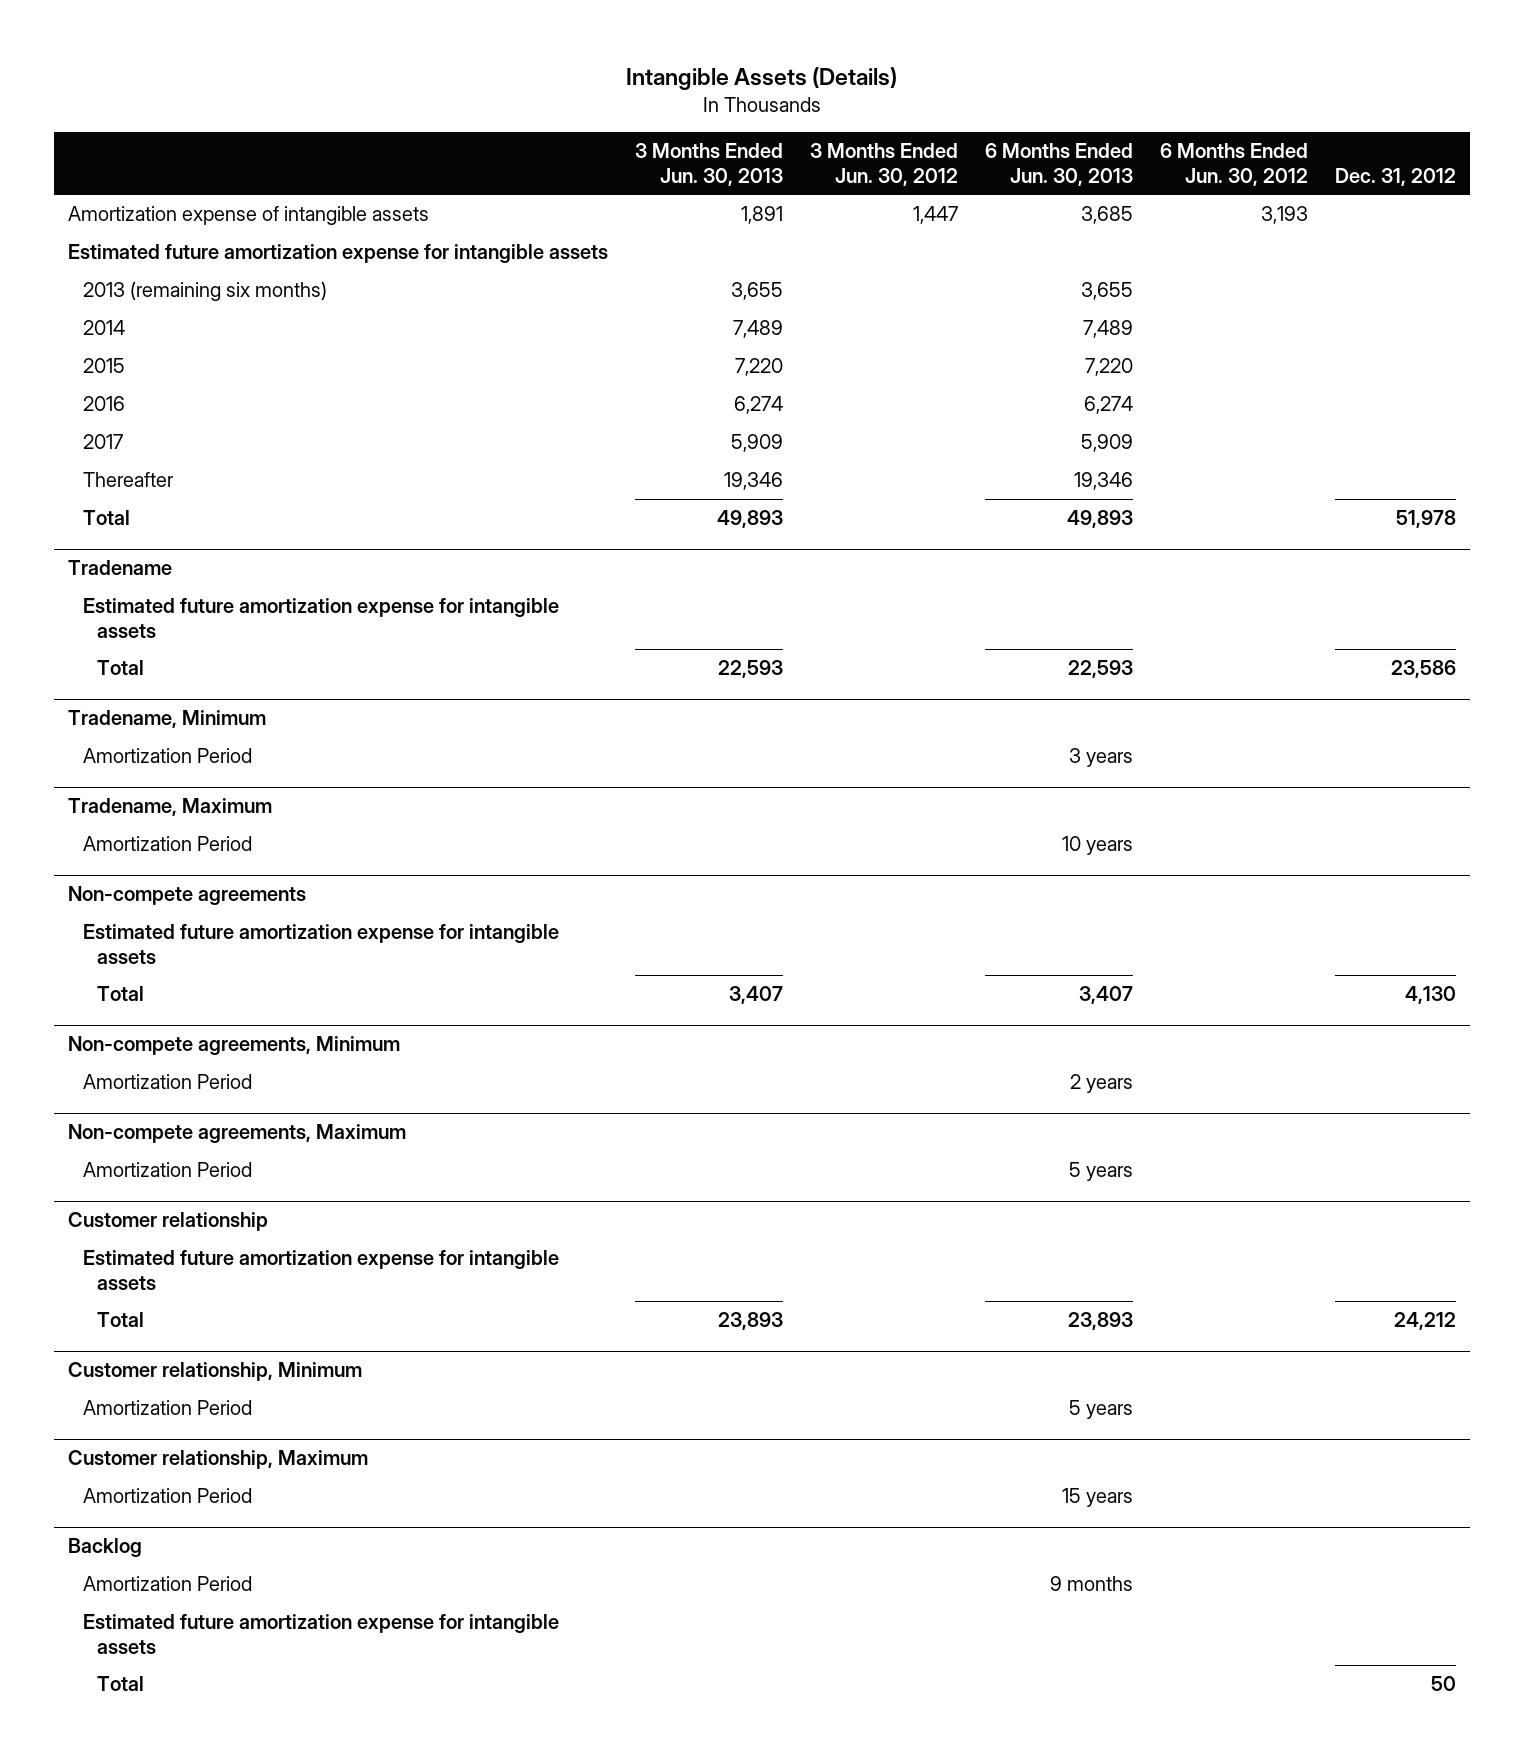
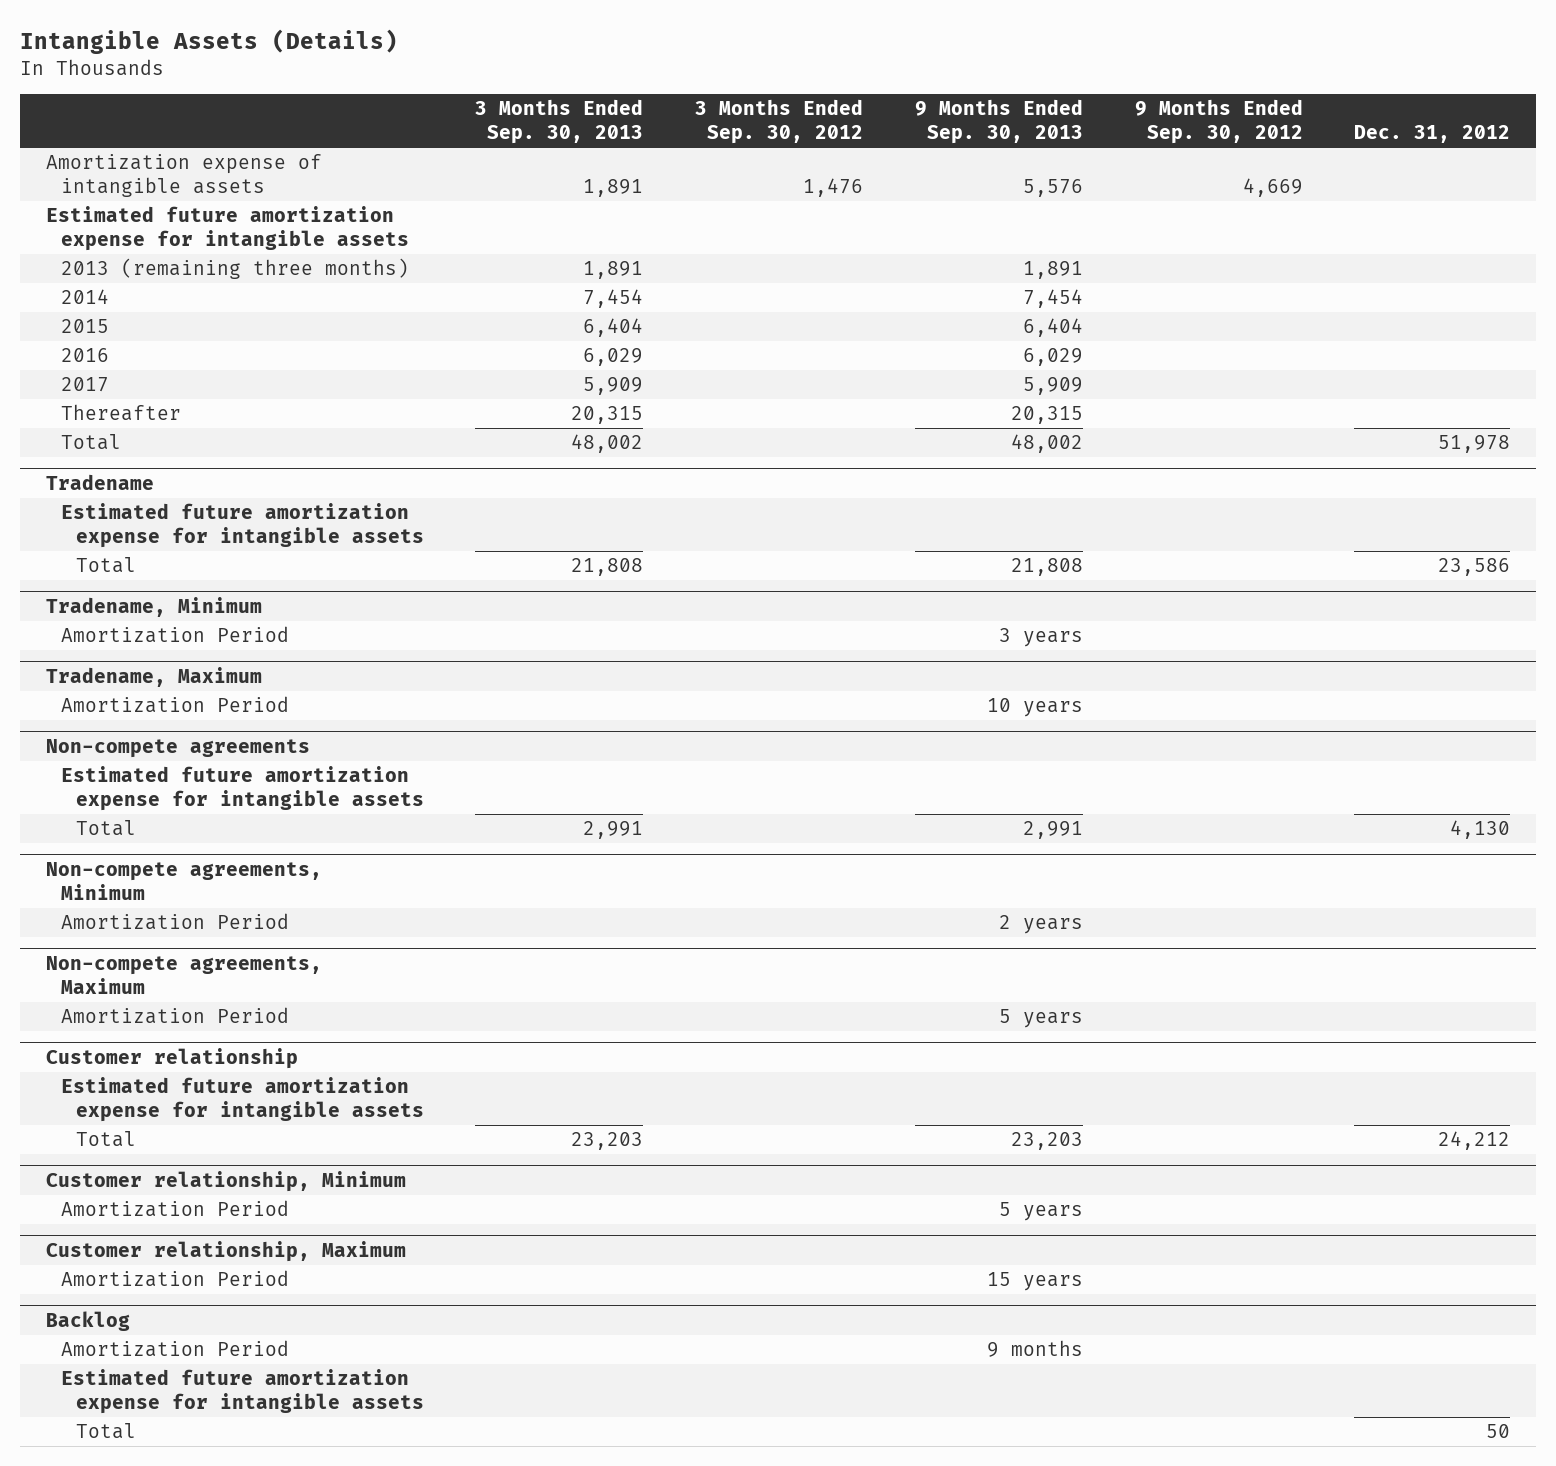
[634,143,783,186] 3 Months Ended Jun. 30, 2013 -> none
[809,143,958,186] 3 Months Ended Jun. 30, 2012 -> none
[985,143,1134,186] 6 Months Ended Jun. 30, 2013 -> none
[1160,143,1309,186] 6 Months Ended Jun. 30, 2012 -> none
none -> [475,99,644,145] 3 Months Ended Sep. 30, 2013
none -> [695,99,864,145] 3 Months Ended Sep. 30, 2012
none -> [914,99,1083,145] 9 Months Ended Sep. 30, 2013
none -> [1134,99,1303,145] 9 Months Ended Sep. 30, 2012
[82,281,327,302] 2013 (remaining six months) -> [60,258,409,280] 2013 (remaining three months)

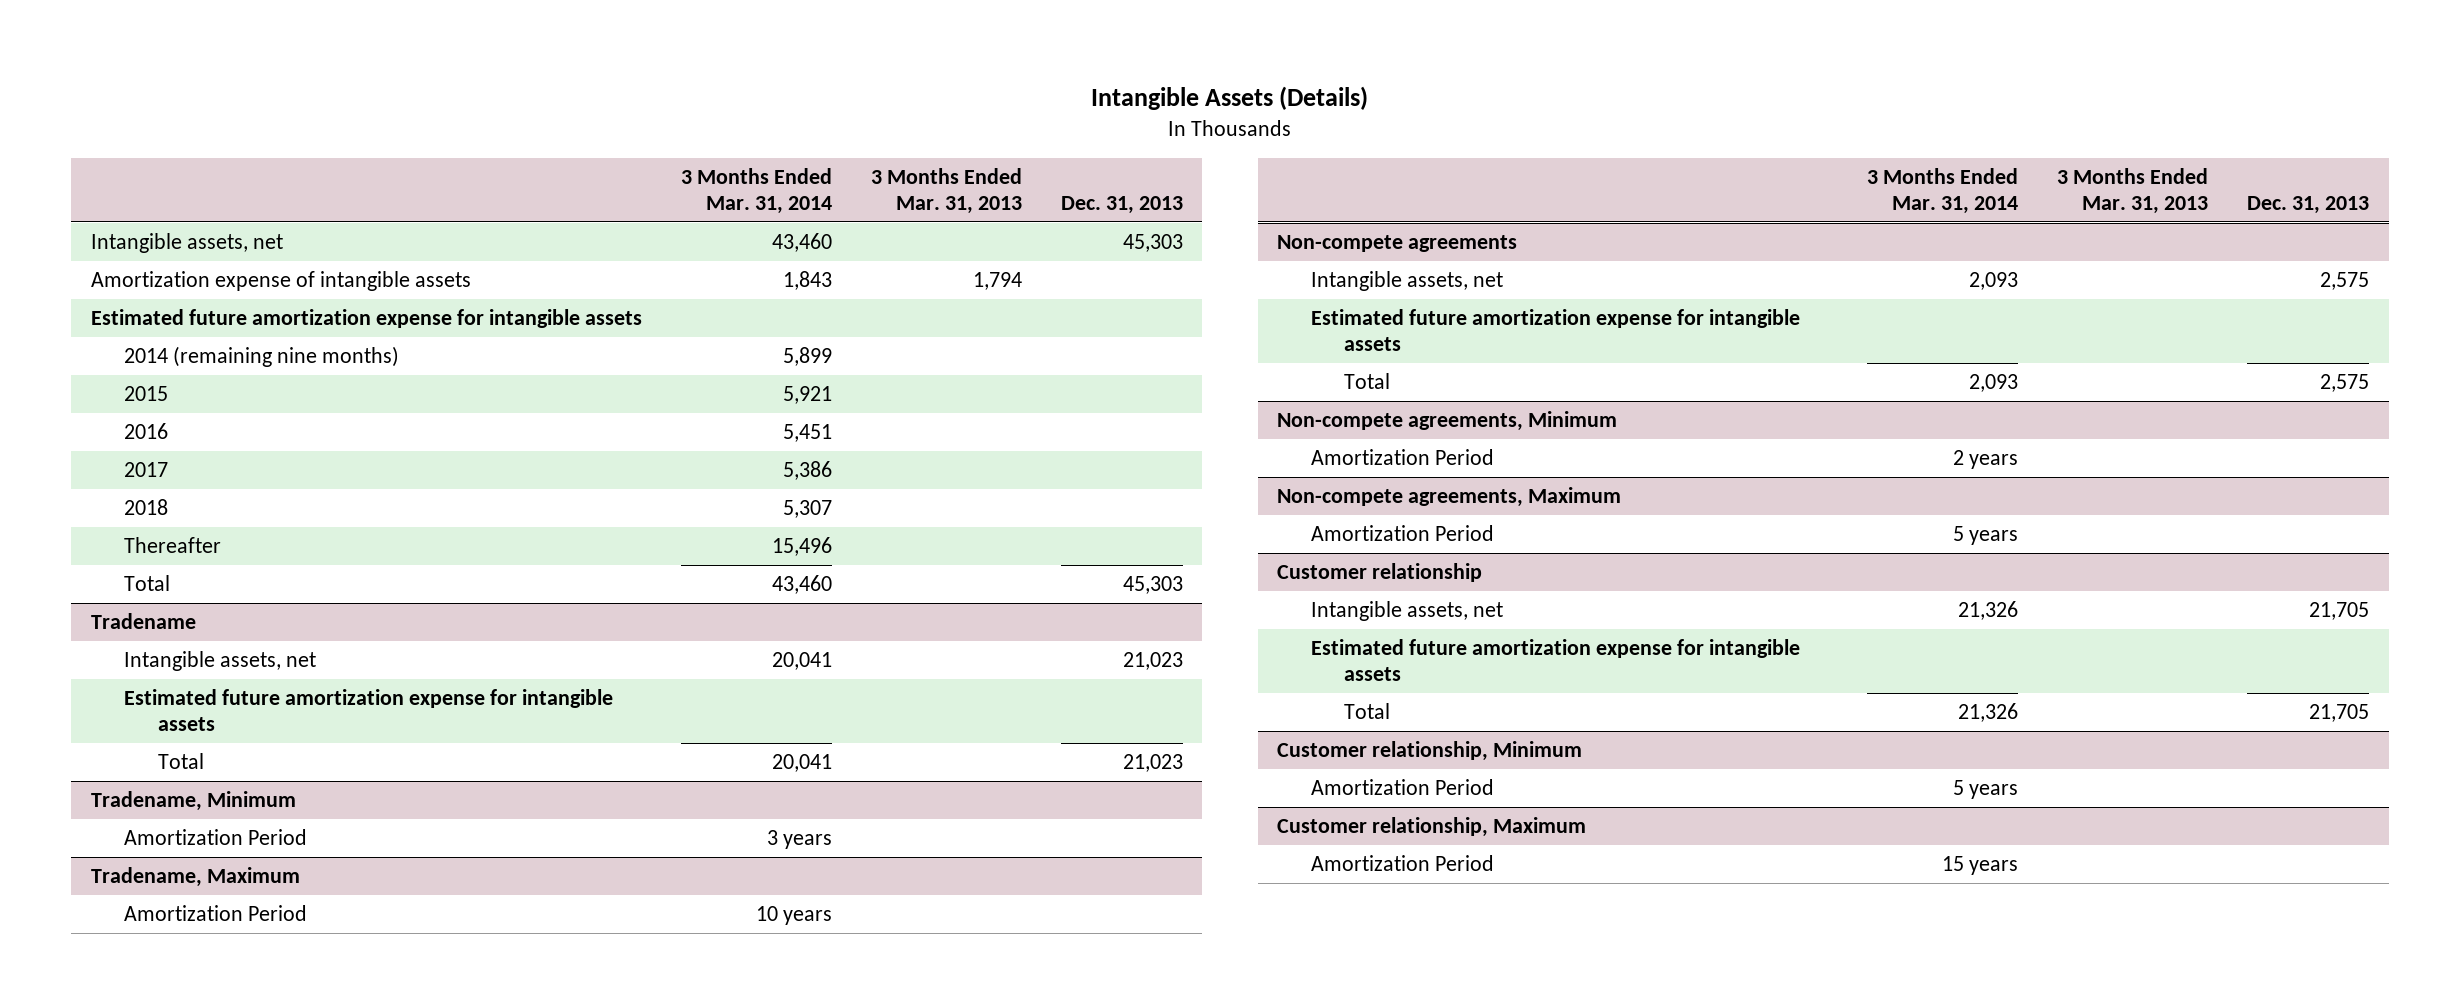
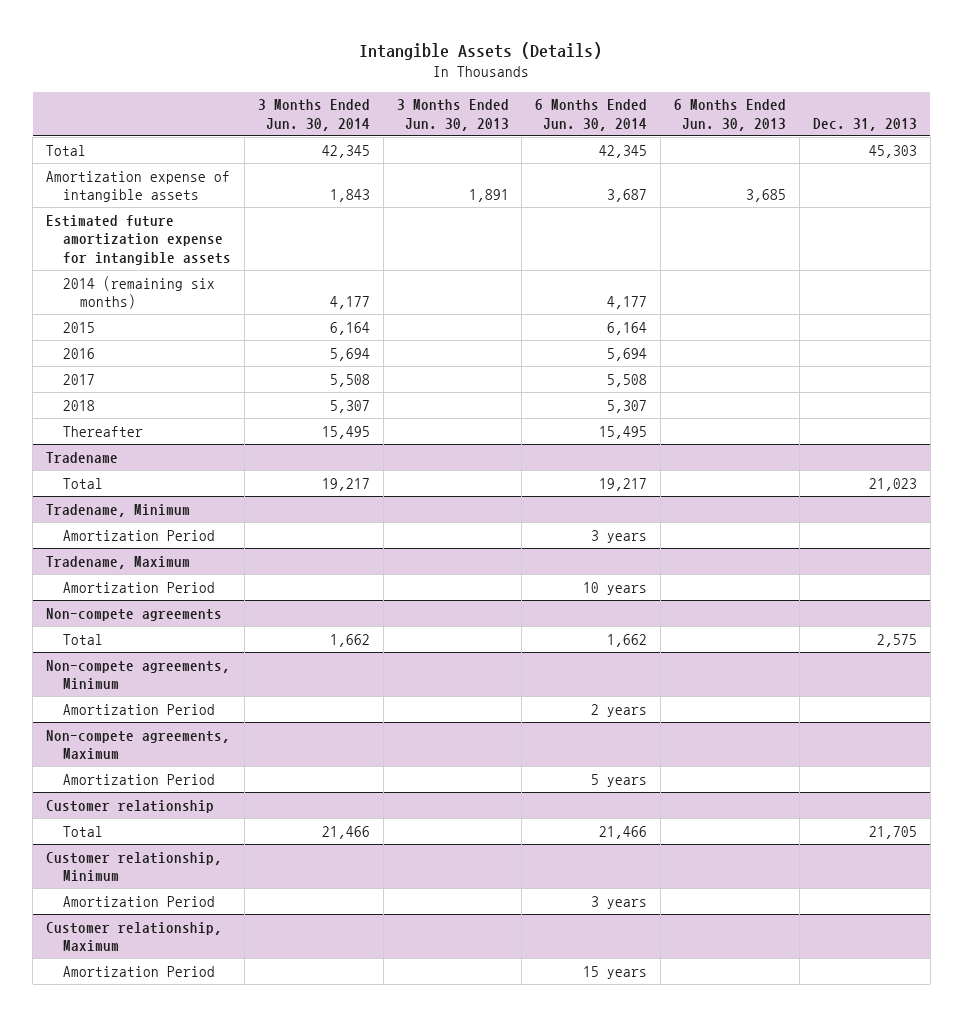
[680,168,832,214] 3 Months Ended Mar. 31, 2014 -> none
[870,168,1022,214] 3 Months Ended Mar. 31, 2013 -> none
none -> [257,99,370,131] 3 Months Ended Jun. 30, 2014
none -> [396,99,509,131] 3 Months Ended Jun. 30, 2013
none -> [535,99,648,131] 6 Months Ended Jun. 30, 2014
none -> [674,99,787,131] 6 Months Ended Jun. 30, 2013
[90,233,283,254] Intangible assets, net -> none
[124,575,171,592] Total -> [45,144,86,156] Total
[124,346,400,368] 2014 (remaining nine months) -> [63,275,216,310] 2014 (remaining six months)
[124,651,317,672] Intangible assets, net -> none
[124,689,614,731] Estimated future amortization expense for intangible assets -> none
[1310,271,1503,292] Intangible assets, net -> none
[1310,309,1800,351] Estimated future amortization expense for intangible assets -> none
[1310,601,1503,622] Intangible assets, net -> none
[1310,639,1800,681] Estimated future amortization expense for intangible assets -> none

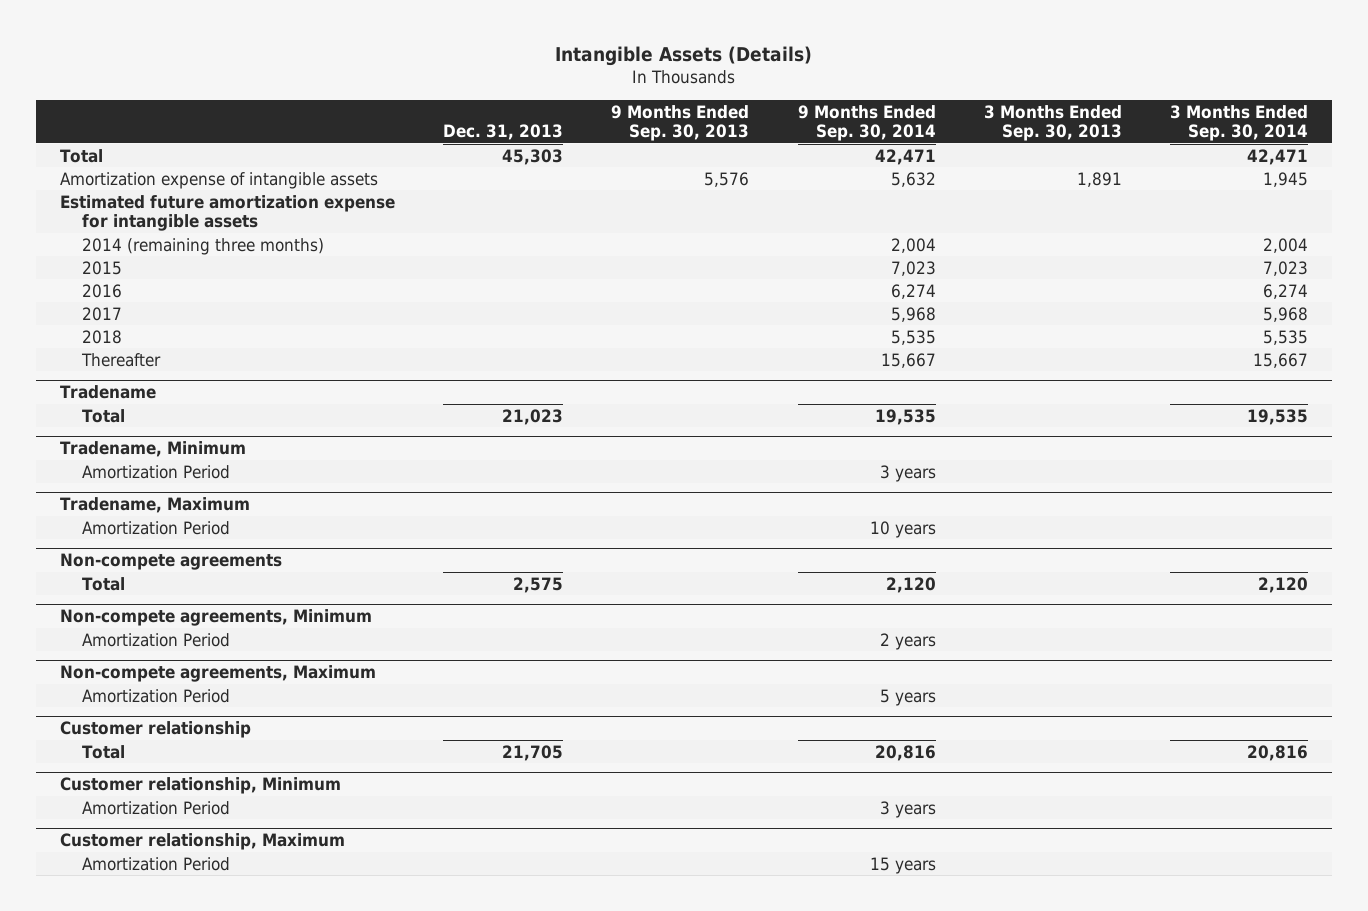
[257,99,370,131] 3 Months Ended Jun. 30, 2014 -> none
[396,99,509,131] 3 Months Ended Jun. 30, 2013 -> none
[535,99,648,131] 6 Months Ended Jun. 30, 2014 -> none
[674,99,787,131] 6 Months Ended Jun. 30, 2013 -> none
none -> [611,104,750,141] 9 Months Ended Sep. 30, 2013
none -> [797,104,936,141] 9 Months Ended Sep. 30, 2014
none -> [984,104,1123,141] 3 Months Ended Sep. 30, 2013
none -> [1170,104,1309,141] 3 Months Ended Sep. 30, 2014
[63,275,216,310] 2014 (remaining six months) -> [82,237,325,255] 2014 (remaining three months)

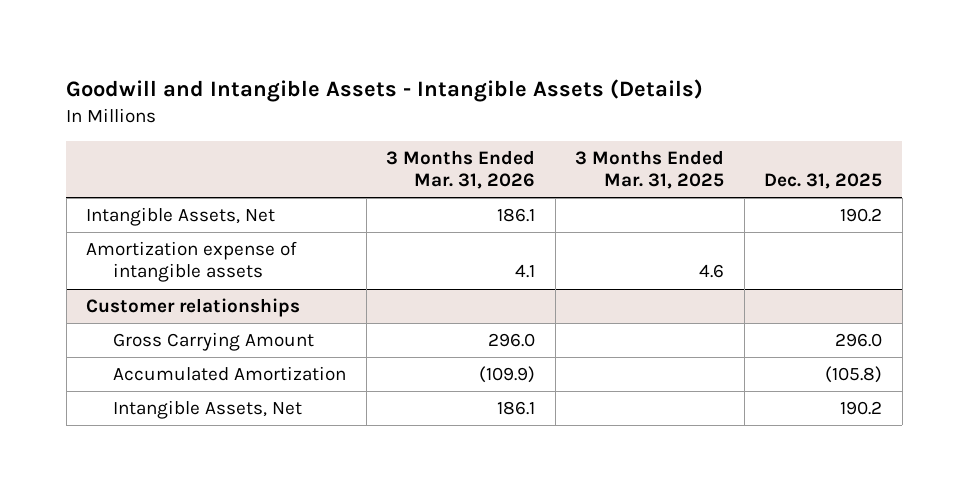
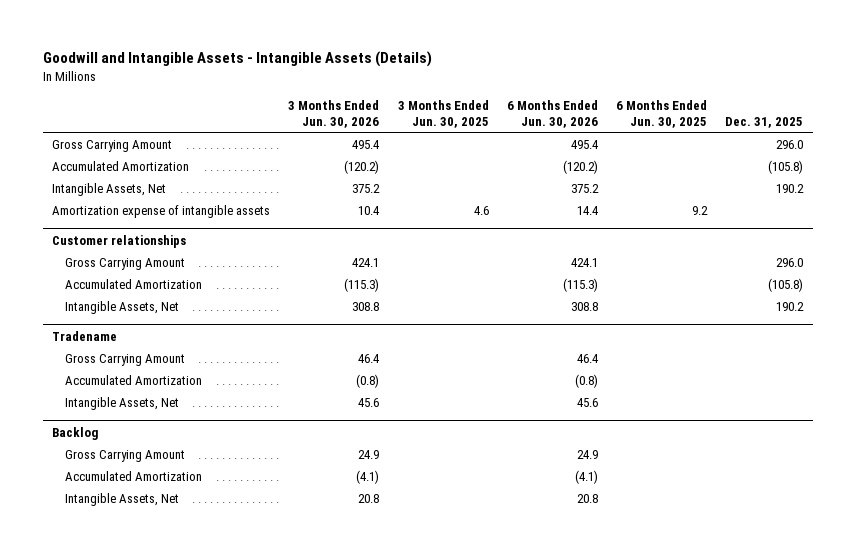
[386,149,536,189] 3 Months Ended Mar. 31, 2026 -> none
[575,149,725,189] 3 Months Ended Mar. 31, 2025 -> none
none -> [288,100,380,128] 3 Months Ended Jun. 30, 2026
none -> [397,100,489,128] 3 Months Ended Jun. 30, 2025
none -> [506,100,598,128] 6 Months Ended Jun. 30, 2026
none -> [616,100,708,128] 6 Months Ended Jun. 30, 2025
none -> [51,139,172,152] Gross Carrying Amount
none -> [51,160,189,171] Accumulated Amortization
none -> [51,330,117,341] Tradename
none -> [64,353,185,366] Gross Carrying Amount
none -> [64,374,202,385] Accumulated Amortization
none -> [64,396,179,410] Intangible Assets, Net
none -> [51,426,98,440] Backlog
none -> [64,449,185,462] Gross Carrying Amount
none -> [64,470,202,481] Accumulated Amortization
none -> [64,492,179,506] Intangible Assets, Net

